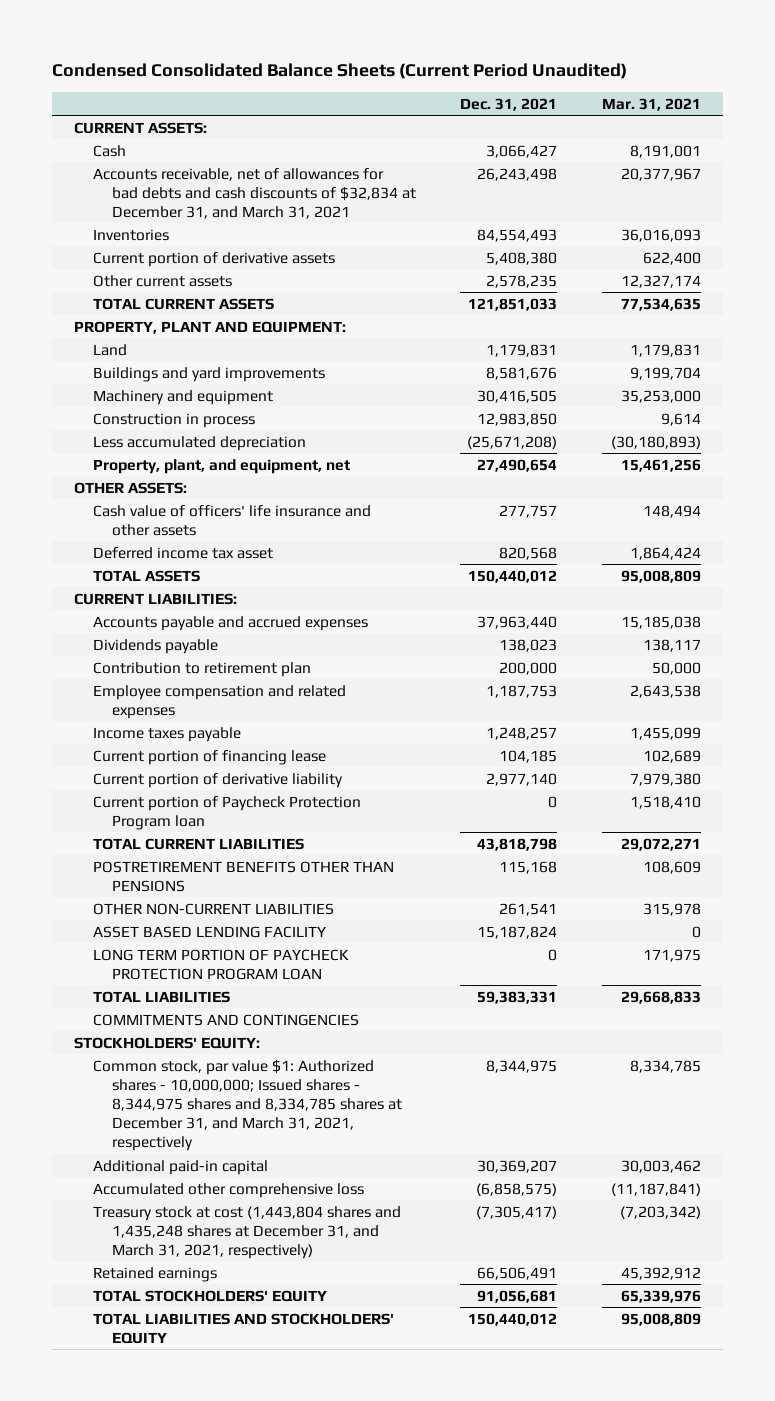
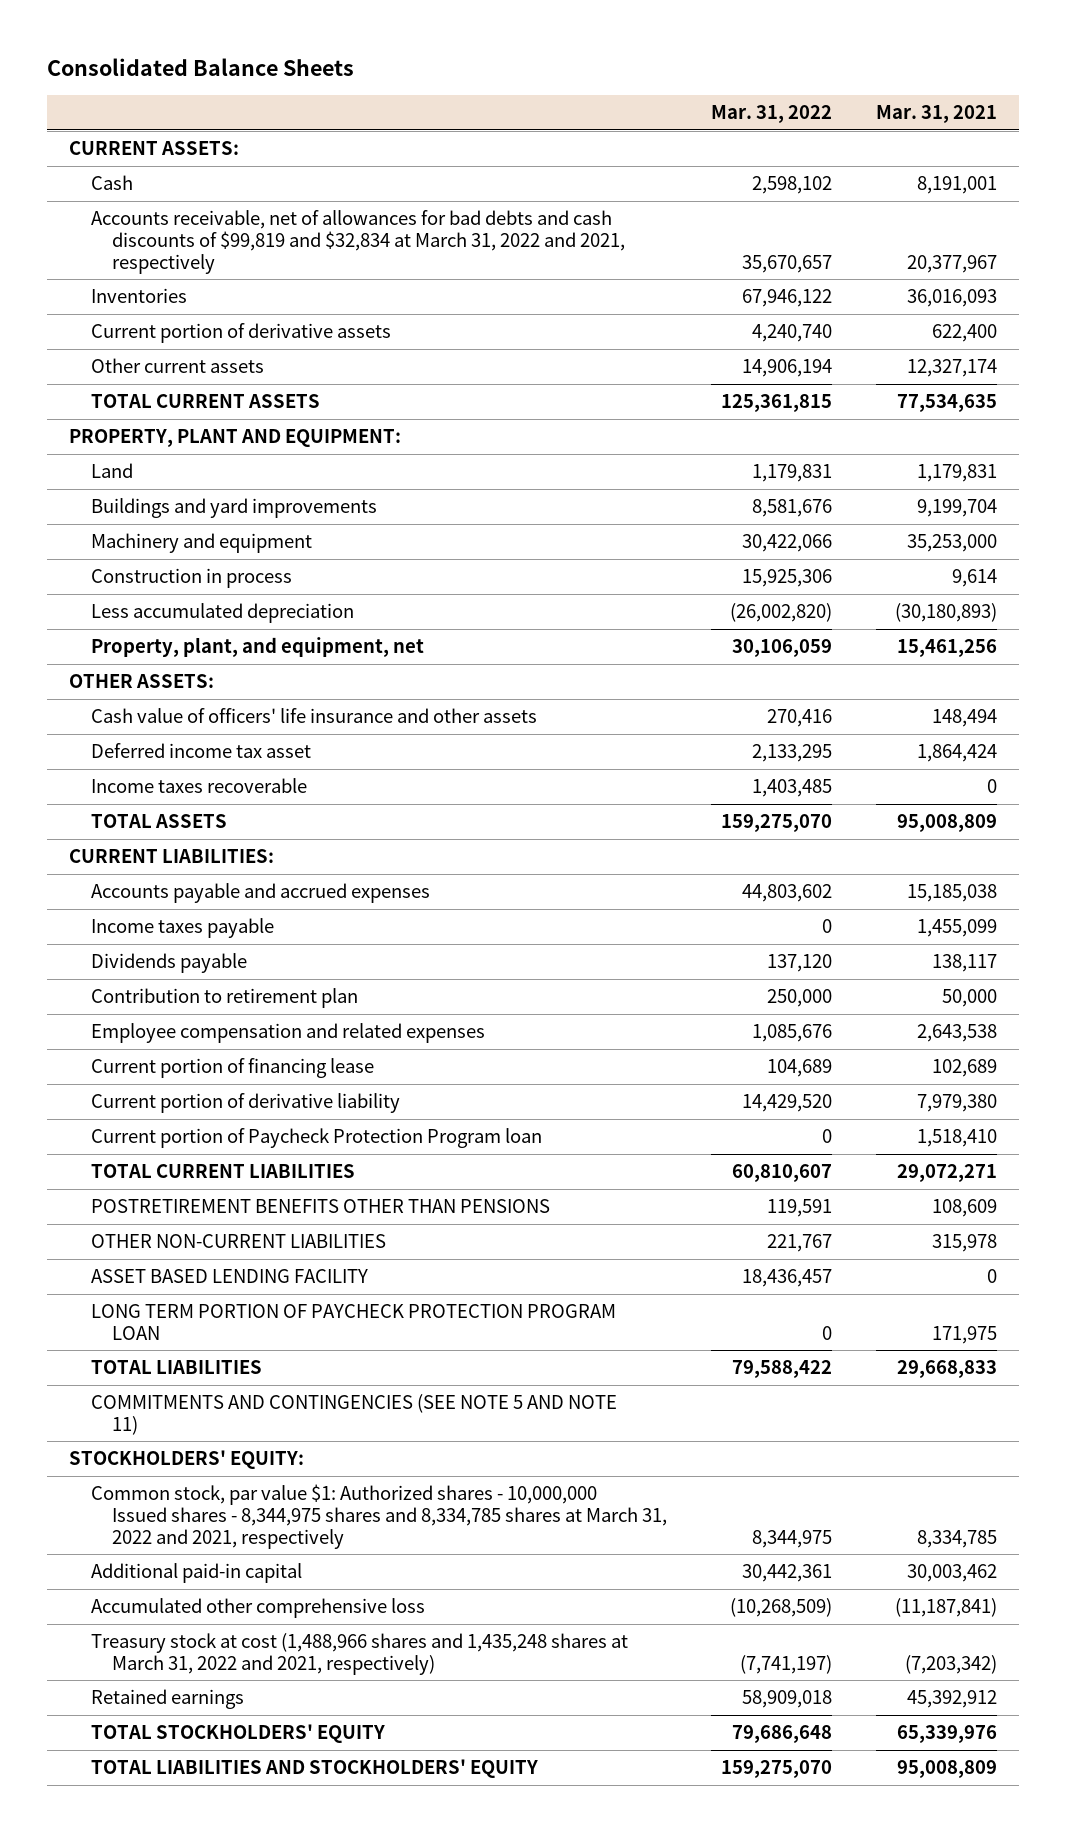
[52,63,628,80] Condensed Consolidated Balance Sheets (Current Period Unaudited) -> [47,58,355,77] Consolidated Balance Sheets
[460,97,558,111] Dec. 31, 2021 -> none
none -> [711,105,833,124] Mar. 31, 2022
[93,167,417,219] Accounts receivable, net of allowances for bad debts and cash discounts of $32,834 at December 31, and March 31, 2021 -> [90,210,626,274] Accounts receivable, net of allowances for bad debts and cash discounts of $99,819 and $32,834 at March 31, 2022 and 2021, respectively
none -> [90,778,307,794] Income taxes recoverable
[93,726,242,742] Income taxes payable -> [90,918,274,939] Income taxes payable
[93,1013,360,1026] COMMITMENTS AND CONTINGENCIES -> [90,1394,617,1435] COMMITMENTS AND CONTINGENCIES (SEE NOTE 5 AND NOTE 11)
[93,1059,403,1152] Common stock, par value $1: Authorized shares - 10,000,000; Issued shares - 8,344,975 shares and 8,334,785 shares at December 31, and March 31, 2021, respectively -> [90,1484,668,1549] Common stock, par value $1: Authorized shares - 10,000,000 Issued shares - 8,344,975 shares and 8,334,785 shares at March 31, 2022 and 2021, respectively
[93,1205,402,1259] Treasury stock at cost (1,443,804 shares and 1,435,248 shares at December 31, and March 31, 2021, respectively) -> [90,1633,628,1675] Treasury stock at cost (1,488,966 shares and 1,435,248 shares at March 31, 2022 and 2021, respectively)

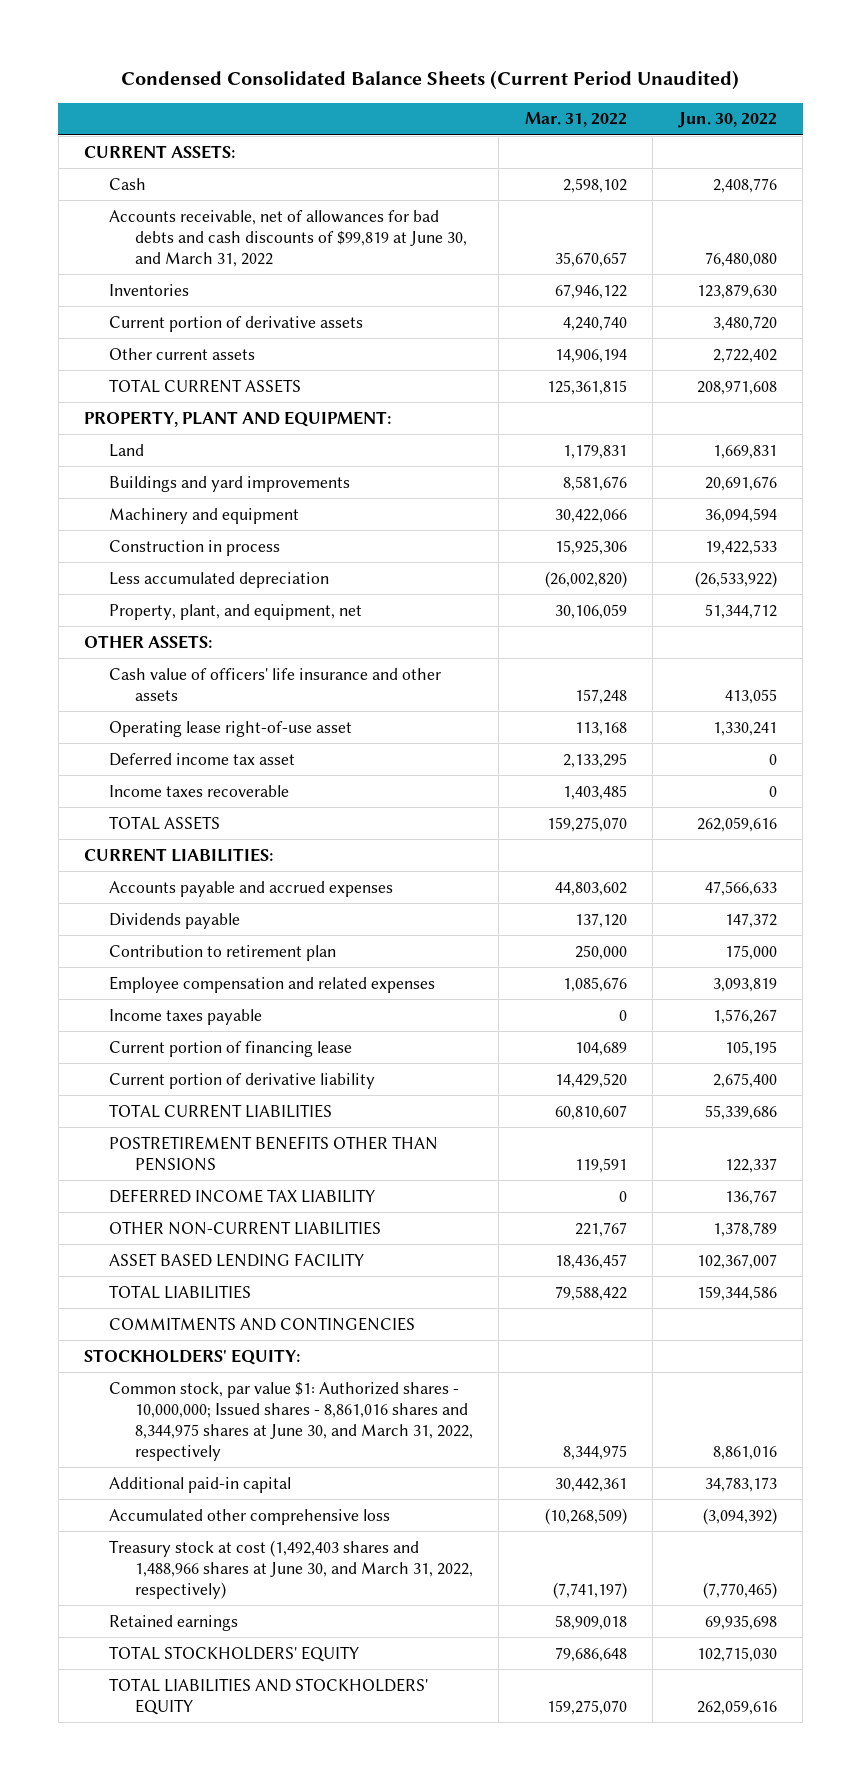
[47,58,355,77] Consolidated Balance Sheets -> [121,70,740,91] Condensed Consolidated Balance Sheets (Current Period Unaudited)
[876,105,998,124] Mar. 31, 2021 -> none
none -> [677,112,777,129] Jun. 30, 2022
[90,210,626,274] Accounts receivable, net of allowances for bad debts and cash discounts of $99,819 and $32,834 at March 31, 2022 and 2021, respectively -> [109,209,467,267] Accounts receivable, net of allowances for bad debts and cash discounts of $99,819 at June 30, and March 31, 2022
[767,709,833,728] 270,416 -> [574,688,627,704] 157,248
none -> [109,720,353,737] Operating lease right-of-use asset
[90,918,274,939] Income taxes payable -> [109,1008,263,1025] Income taxes payable
[90,1128,542,1149] Current portion of Paycheck Protection Program loan -> none
none -> [109,1188,376,1203] DEFERRED INCOME TAX LIABILITY
[90,1304,616,1340] LONG TERM PORTION OF PAYCHECK PROTECTION PROGRAM LOAN -> none
[90,1394,617,1435] COMMITMENTS AND CONTINGENCIES (SEE NOTE 5 AND NOTE 11) -> [109,1316,416,1331] COMMITMENTS AND CONTINGENCIES
[90,1484,668,1549] Common stock, par value $1: Authorized shares - 10,000,000 Issued shares - 8,344,975 shares and 8,334,785 shares at March 31, 2022 and 2021, respectively -> [109,1381,473,1461] Common stock, par value $1: Authorized shares - 10,000,000; Issued shares - 8,861,016 shares and 8,344,975 shares at June 30, and March 31, 2022, respectively
[90,1633,628,1675] Treasury stock at cost (1,488,966 shares and 1,435,248 shares at March 31, 2022 and 2021, respectively) -> [109,1539,473,1599] Treasury stock at cost (1,492,403 shares and 1,488,966 shares at June 30, and March 31, 2022, respectively)

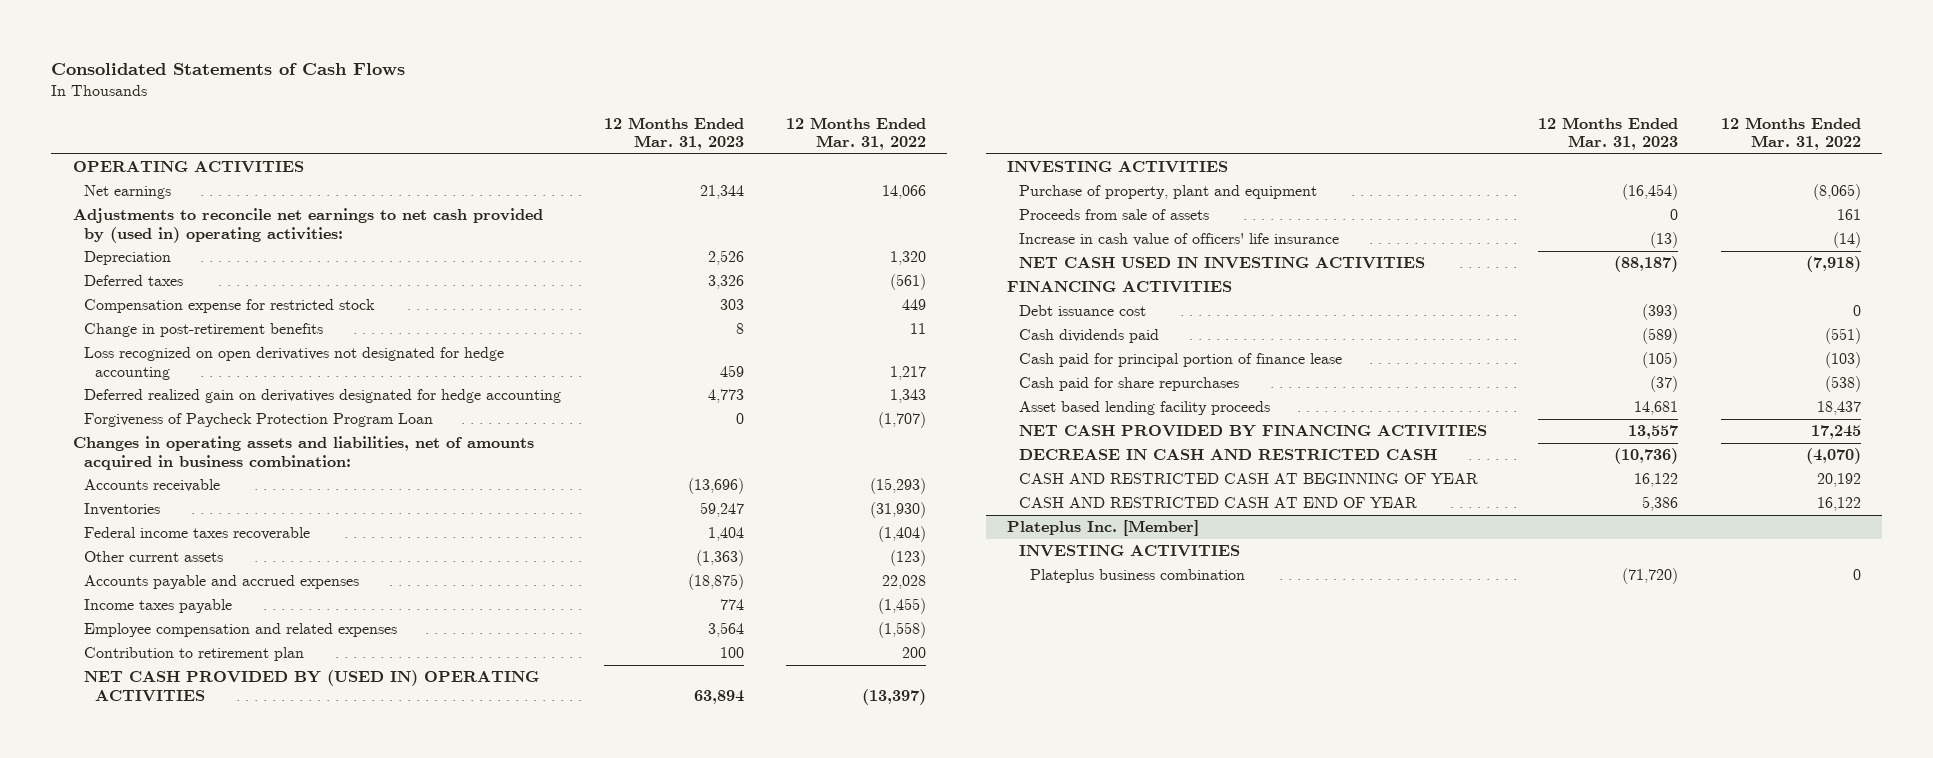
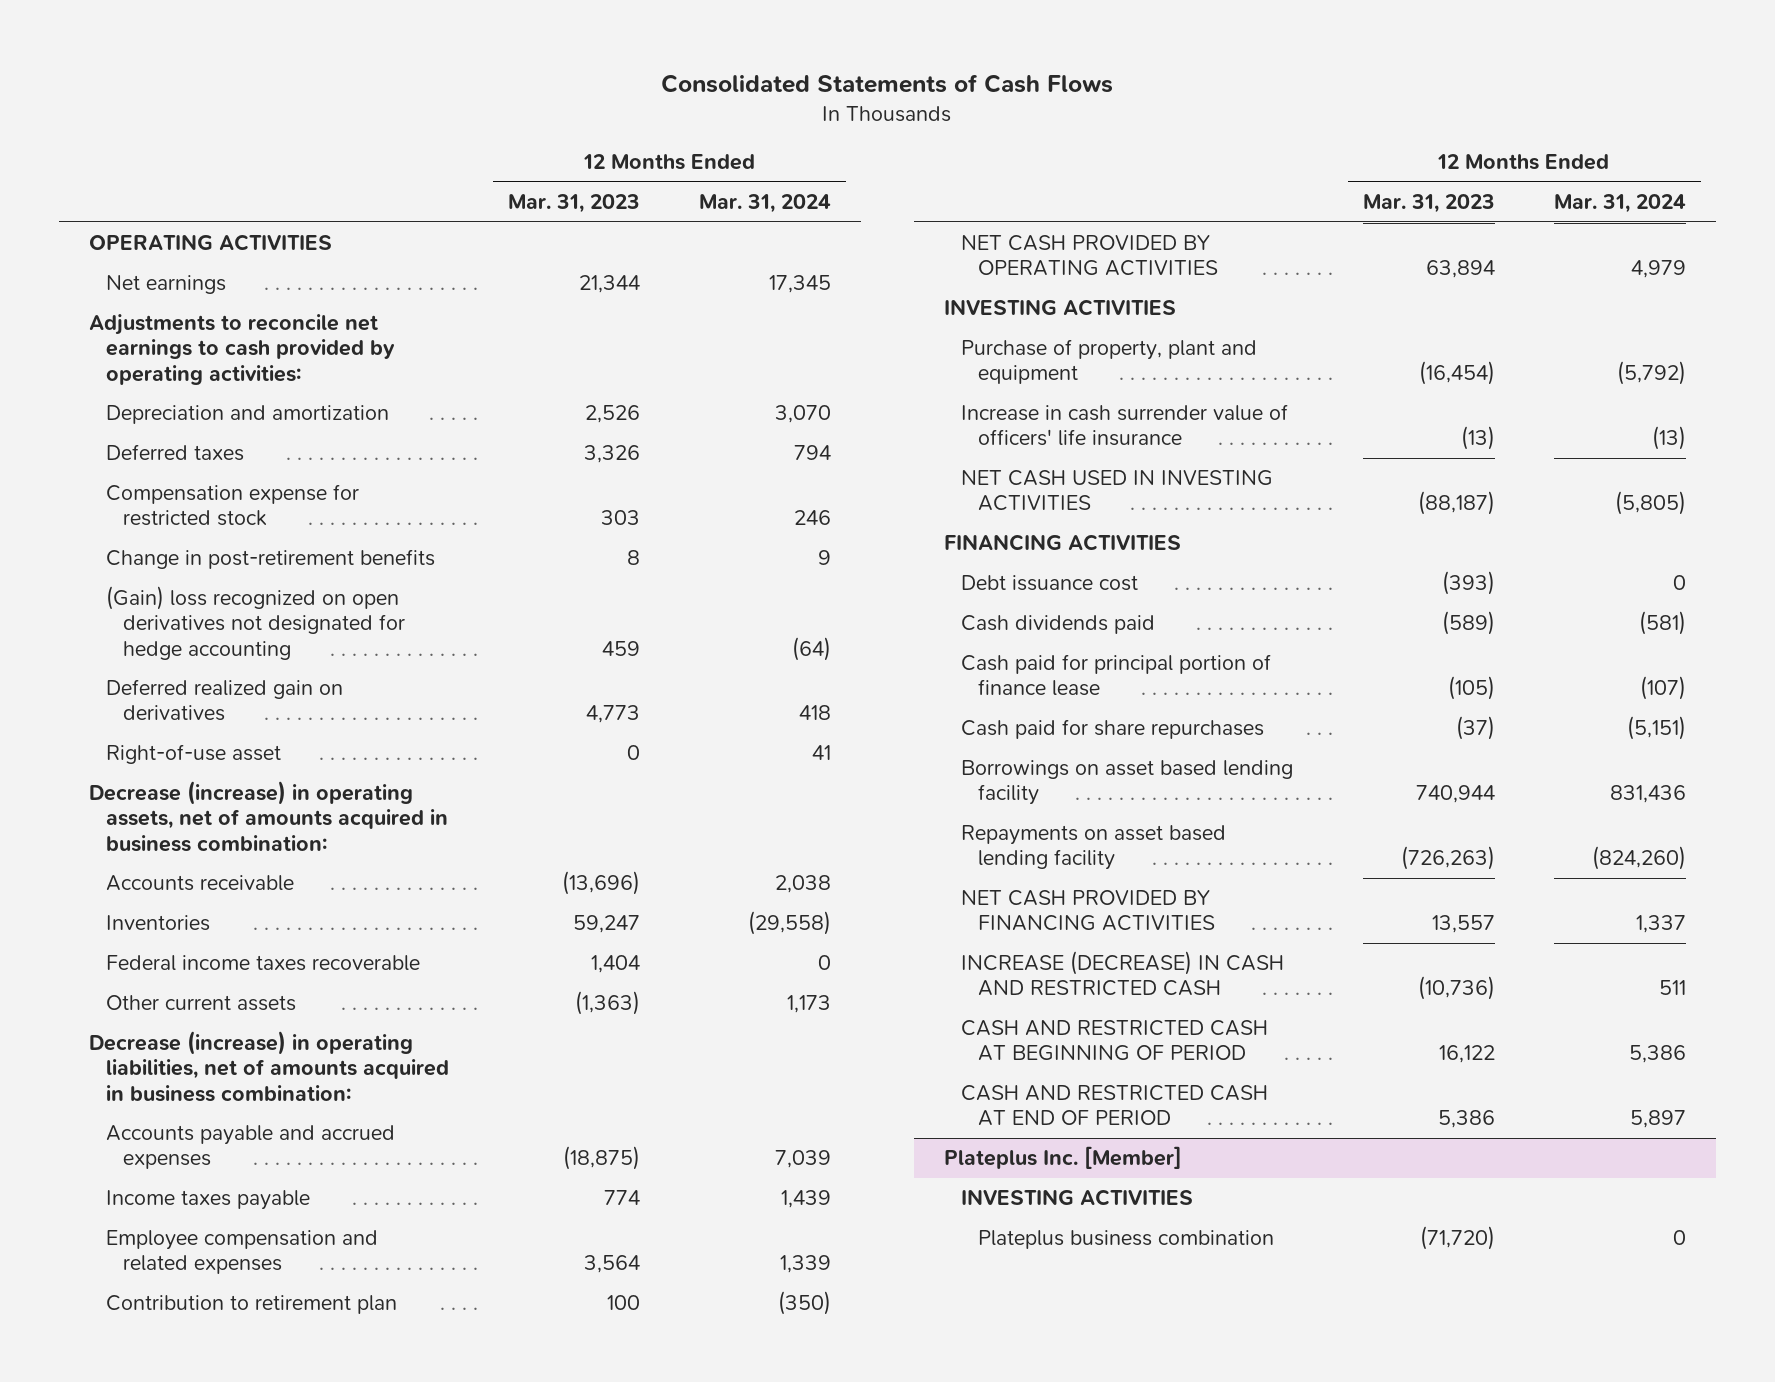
[786,116,927,151] 12 Months Ended Mar. 31, 2022 -> none
none -> [699,193,832,213] Mar. 31, 2024
[72,208,543,243] Adjustments to reconcile net earnings to net cash provided by (used in) operating activities: -> [88,314,395,385] Adjustments to reconcile net earnings to cash provided by operating activities:
[84,251,172,266] Depreciation -> [105,405,389,425] Depreciation and amortization
[84,413,434,428] Forgiveness of Paycheck Protection Program Loan -> none
[84,347,505,380] Loss recognized on open derivatives not designated for hedge accounting -> [105,586,405,660] (Gain) loss recognized on open derivatives not designated for hedge accounting
[84,389,562,404] Deferred realized gain on derivatives designated for hedge accounting -> [105,679,343,722] Deferred realized gain on derivatives
none -> [105,744,281,765] Right-of-use asset
[72,436,534,470] Changes in operating assets and liabilities, net of amounts acquired in business combination: -> [88,781,448,852] Decrease (increase) in operating assets, net of amounts acquired in business combination:
none -> [88,1031,449,1102] Decrease (increase) in operating liabilities, net of amounts acquired in business combination:
[84,670,540,702] NET CASH PROVIDED BY (USED IN) OPERATING ACTIVITIES -> [960,235,1218,277] NET CASH PROVIDED BY OPERATING ACTIVITIES
[1018,209,1209,221] Proceeds from sale of assets -> none
[1018,233,1339,247] Increase in cash value of officers' life insurance -> [960,404,1288,447] Increase in cash surrender value of officers' life insurance
[1018,401,1270,416] Asset based lending facility proceeds -> [960,760,1293,806] Borrowings on asset based lending facility
[1634,401,1679,416] 14,681 -> [1415,785,1495,804] 740,944
none -> [960,825,1226,871] Repayments on asset based lending facility
[1018,449,1437,461] DECREASE IN CASH AND RESTRICTED CASH -> [960,951,1284,997] INCREASE (DECREASE) IN CASH AND RESTRICTED CASH
[1018,473,1478,485] CASH AND RESTRICTED CASH AT BEGINNING OF YEAR -> [960,1020,1268,1062] CASH AND RESTRICTED CASH AT BEGINNING OF PERIOD
[1018,497,1417,509] CASH AND RESTRICTED CASH AT END OF YEAR -> [960,1085,1268,1127] CASH AND RESTRICTED CASH AT END OF PERIOD

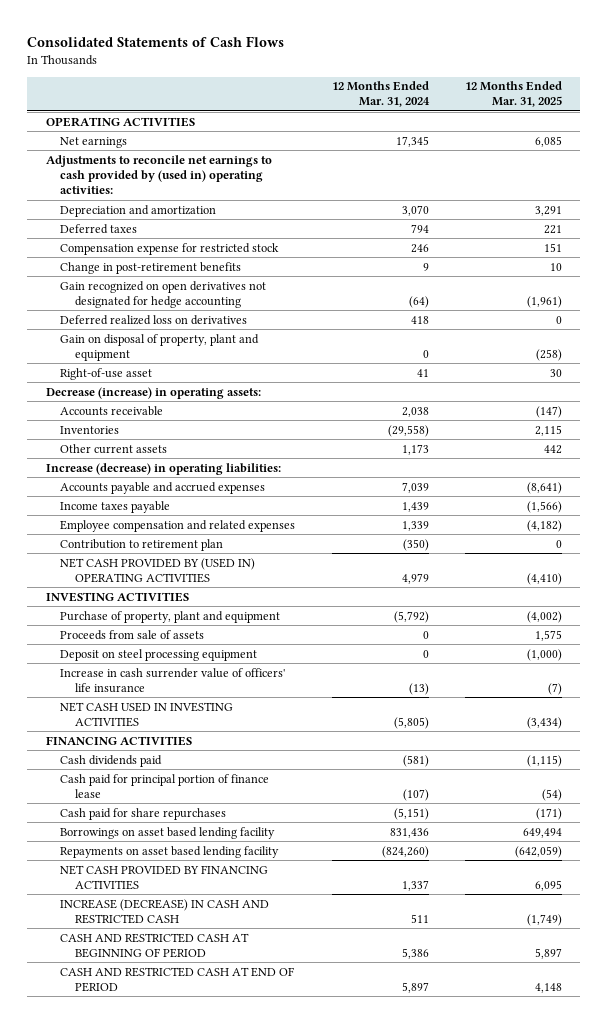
[508,193,641,213] Mar. 31, 2023 -> none
none -> [464,81,562,108] 12 Months Ended Mar. 31, 2025
[88,314,395,385] Adjustments to reconcile net earnings to cash provided by operating activities: -> [45,154,272,195] Adjustments to reconcile net earnings to cash provided by (used in) operating activities:
[105,586,405,660] (Gain) loss recognized on open derivatives not designated for hedge accounting -> [60,280,267,308] Gain recognized on open derivatives not designated for hedge accounting
[105,679,343,722] Deferred realized gain on derivatives -> [60,314,248,325] Deferred realized loss on derivatives
none -> [60,333,260,361] Gain on disposal of property, plant and equipment
[88,781,448,852] Decrease (increase) in operating assets, net of amounts acquired in business combination: -> [45,386,261,399] Decrease (increase) in operating assets:
[105,955,420,972] Federal income taxes recoverable -> none
[88,1031,449,1102] Decrease (increase) in operating liabilities, net of amounts acquired in business combination: -> [45,462,281,475] Increase (decrease) in operating liabilities:
[960,235,1218,277] NET CASH PROVIDED BY OPERATING ACTIVITIES -> [60,557,256,583] NET CASH PROVIDED BY (USED IN) OPERATING ACTIVITIES
none -> [60,629,205,640] Proceeds from sale of assets
none -> [60,648,258,661] Deposit on steel processing equipment
[960,575,1138,592] Debt issuance cost -> none
[943,1146,1182,1170] Plateplus Inc. [Member] -> none
[960,1189,1193,1207] INVESTING ACTIVITIES -> none
[977,1230,1274,1250] Plateplus business combination -> none

